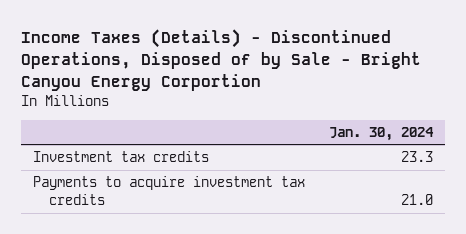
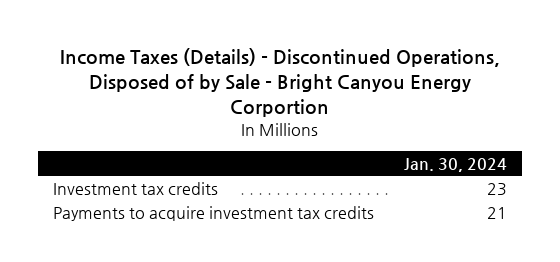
[401,151,434,163] 23.3 -> [487,182,508,196] 23
[401,194,434,206] 21.0 -> [487,206,508,219] 21

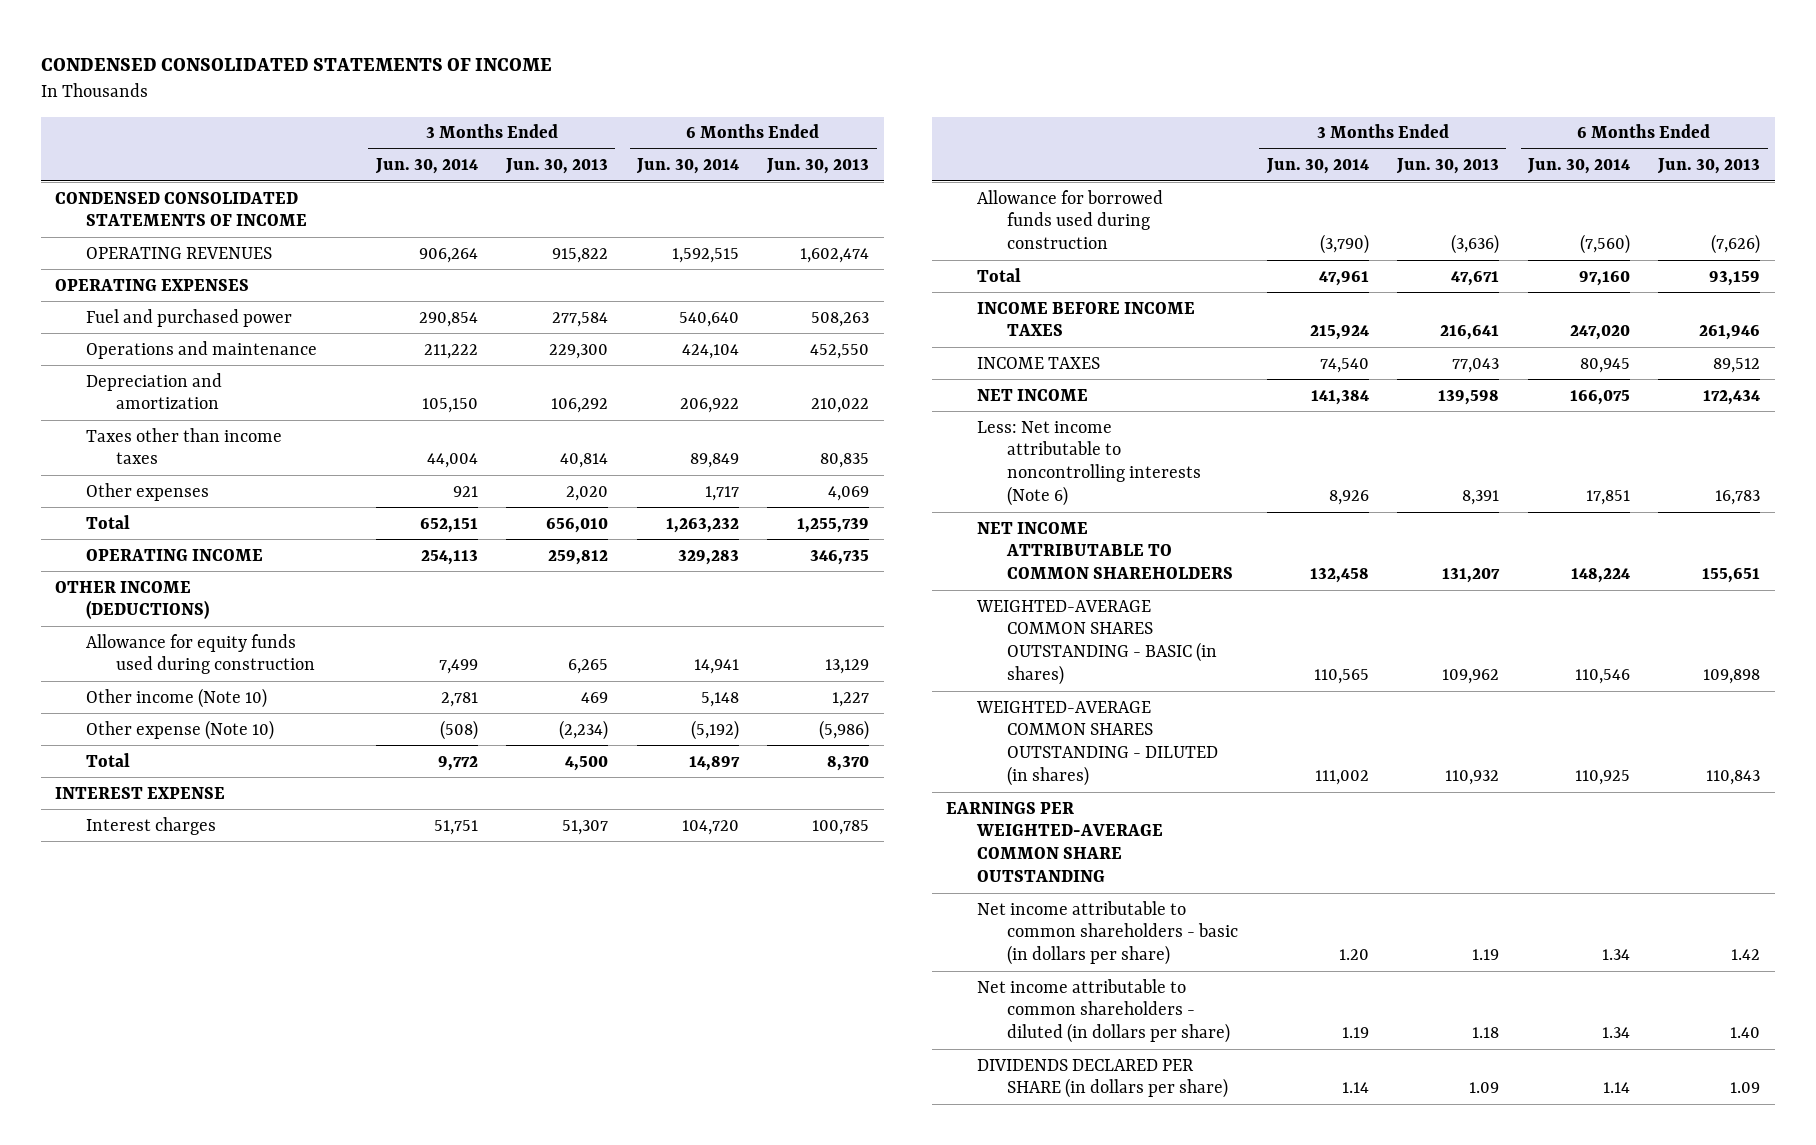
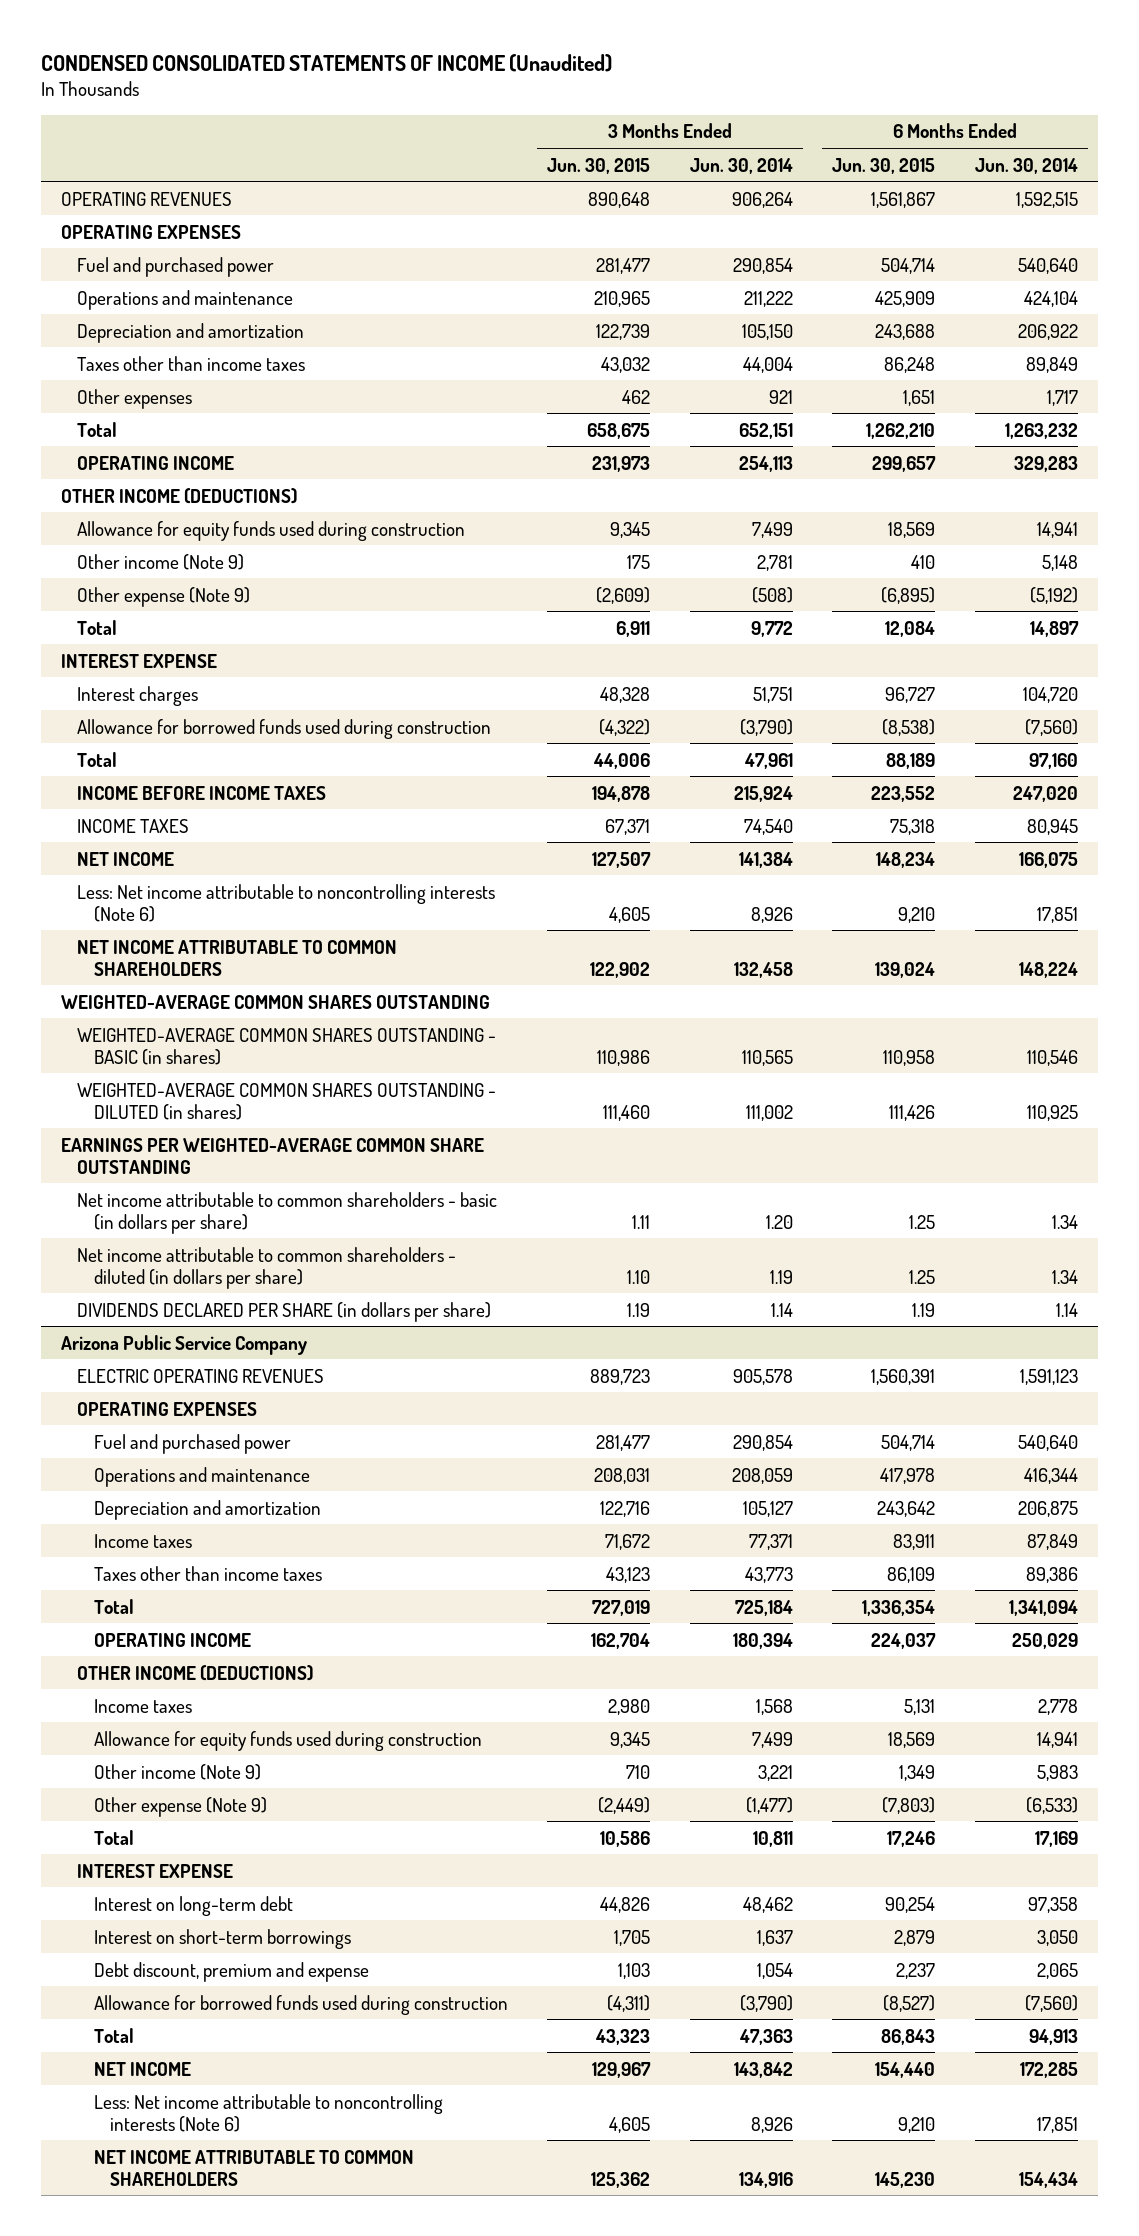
[41,58,553,72] CONDENSED CONSOLIDATED STATEMENTS OF INCOME -> [41,53,613,72] CONDENSED CONSOLIDATED STATEMENTS OF INCOME (Unaudited)
[505,158,609,175] Jun. 30, 2013 -> none
[766,158,870,175] Jun. 30, 2013 -> none
none -> [547,157,651,174] Jun. 30, 2015
none -> [832,157,936,174] Jun. 30, 2015
[55,191,307,227] CONDENSED CONSOLIDATED STATEMENTS OF INCOME -> none
[85,687,267,708] Other income (Note 10) -> [77,553,245,570] Other income (Note 9)
[85,719,274,740] Other expense (Note 10) -> [77,586,251,607] Other expense (Note 9)
none -> [61,994,491,1009] WEIGHTED-AVERAGE COMMON SHARES OUTSTANDING
none -> [61,1334,308,1355] Arizona Public Service Company
none -> [77,1368,325,1383] ELECTRIC OPERATING REVENUES
none -> [77,1401,258,1416] OPERATING EXPENSES
none -> [93,1433,291,1454] Fuel and purchased power
none -> [93,1466,310,1487] Operations and maintenance
none -> [93,1499,321,1520] Depreciation and amortization
none -> [93,1533,192,1548] Income taxes
none -> [93,1565,322,1581] Taxes other than income taxes
none -> [93,1598,134,1614] Total
none -> [93,1632,251,1647] OPERATING INCOME
none -> [77,1664,314,1681] OTHER INCOME (DEDUCTIONS)
none -> [93,1698,192,1713] Income taxes
none -> [93,1730,482,1751] Allowance for equity funds used during construction
none -> [93,1763,261,1780] Other income (Note 9)
none -> [93,1796,267,1817] Other expense (Note 9)
none -> [93,1829,134,1845] Total
none -> [77,1863,234,1878] INTEREST EXPENSE
none -> [93,1895,293,1916] Interest on long-term debt
none -> [93,1928,351,1949] Interest on short-term borrowings
none -> [93,1961,369,1982] Debt discount, premium and expense
none -> [93,1994,508,2015] Allowance for borrowed funds used during construction
none -> [93,2027,134,2043] Total
none -> [93,2061,191,2076] NET INCOME
none -> [93,2093,443,2132] Less: Net income attributable to noncontrolling interests (Note 6)
none -> [93,2149,414,2186] NET INCOME ATTRIBUTABLE TO COMMON SHAREHOLDERS

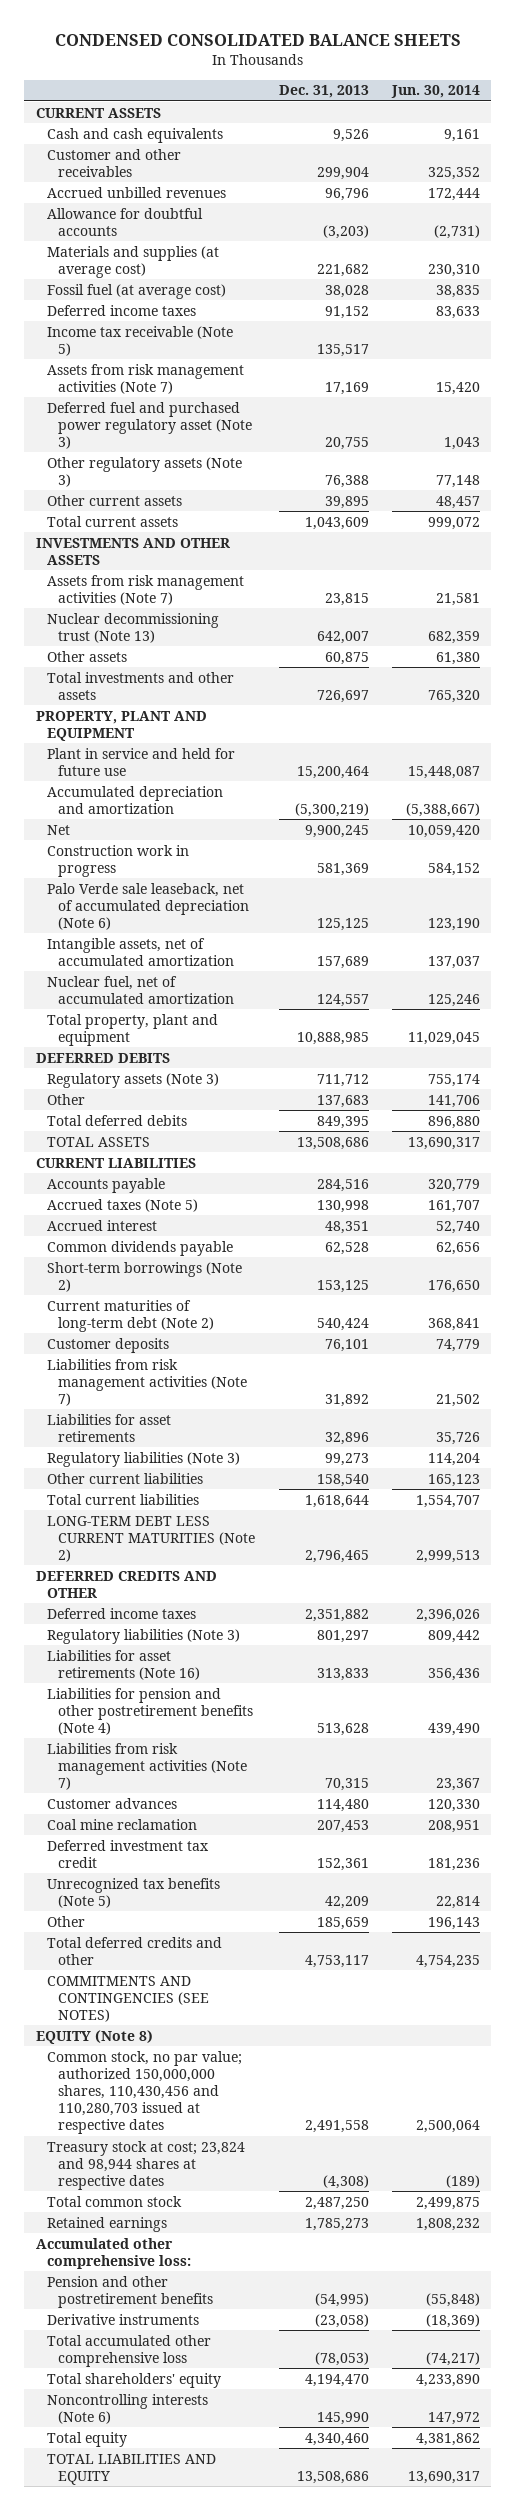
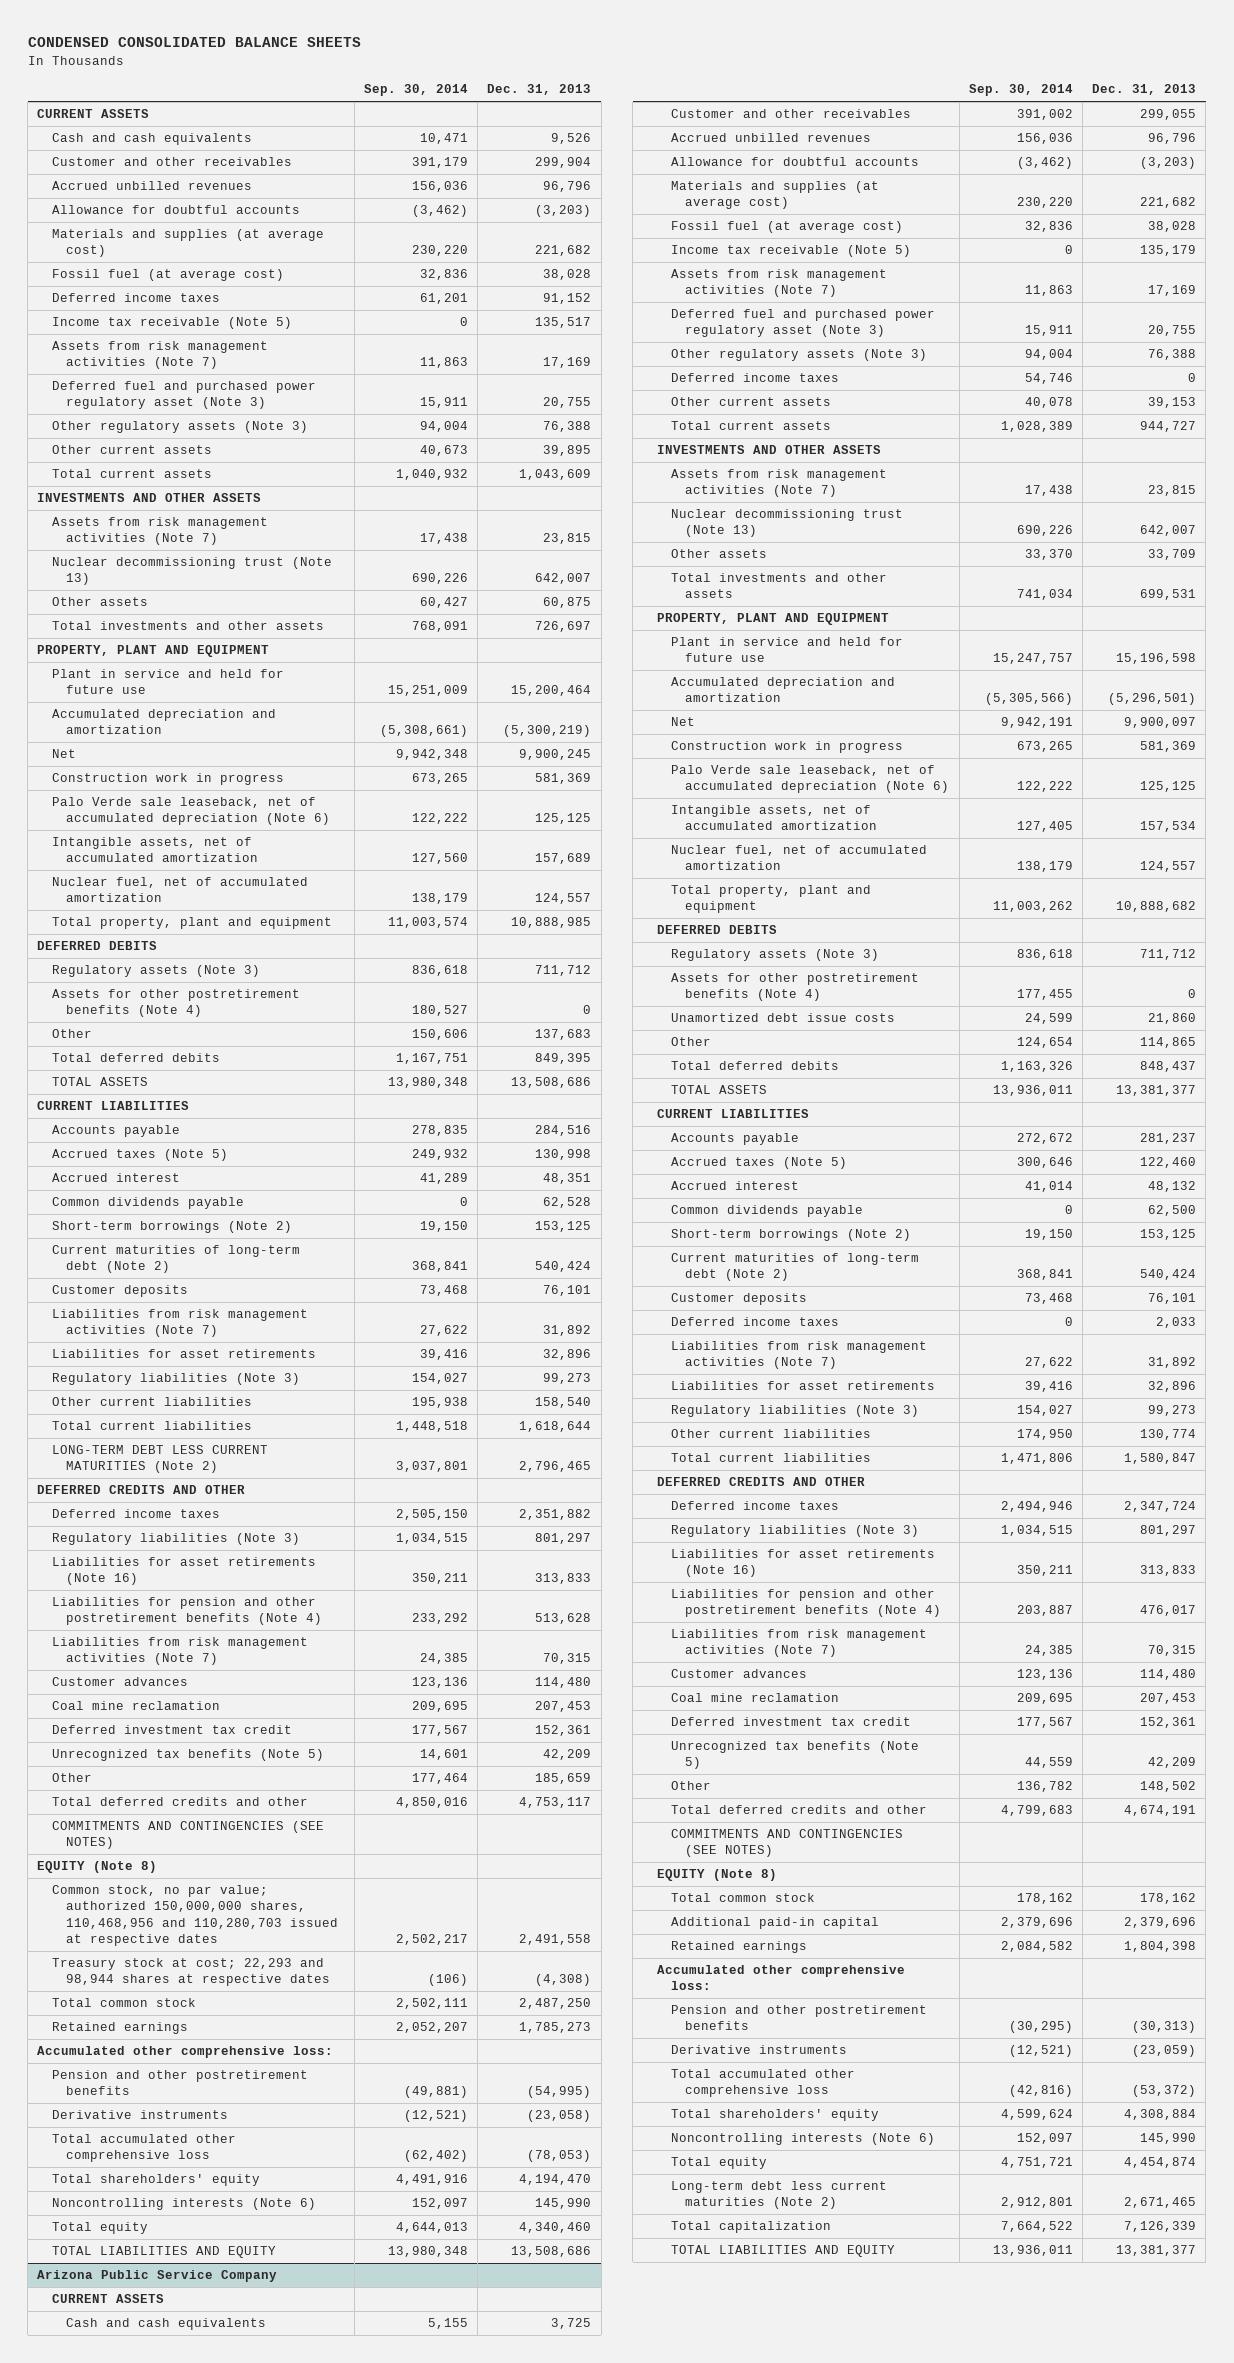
[390,85,480,99] Jun. 30, 2014 -> none
none -> [363,84,468,97] Sep. 30, 2014
none -> [51,989,300,1018] Assets for other postretirement benefits (Note 4)
[47,2050,243,2134] Common stock, no par value; authorized 150,000,000 shares, 110,430,456 and 110,280,703 issued at respective dates -> [51,1885,339,1946] Common stock, no par value; authorized 150,000,000 shares, 110,468,956 and 110,280,703 issued at respective dates
[47,2140,246,2190] Treasury stock at cost; 23,824 and 98,944 shares at respective dates -> [51,1958,331,1987] Treasury stock at cost; 22,293 and 98,944 shares at respective dates
none -> [37,2270,278,2283] Arizona Public Service Company
none -> [51,2294,164,2304] CURRENT ASSETS
none -> [66,2318,267,2331] Cash and cash equivalents
none -> [671,109,912,119] Customer and other receivables
none -> [671,133,872,143] Accrued unbilled revenues
none -> [671,157,920,167] Allowance for doubtful accounts
none -> [671,181,880,210] Materials and supplies (at average cost)
none -> [671,221,904,234] Fossil fuel (at average cost)
none -> [671,245,912,258] Income tax receivable (Note 5)
none -> [671,269,888,298] Assets from risk management activities (Note 7)
none -> [671,309,936,338] Deferred fuel and purchased power regulatory asset (Note 3)
none -> [671,349,928,362] Other regulatory assets (Note 3)
none -> [671,373,840,383] Deferred income taxes
none -> [671,397,832,407] Other current assets
none -> [671,421,832,431] Total current assets
none -> [656,445,881,455] INVESTMENTS AND OTHER ASSETS
none -> [671,469,888,498] Assets from risk management activities (Note 7)
none -> [671,509,904,538] Nuclear decommissioning trust (Note 13)
none -> [671,549,768,559] Other assets
none -> [671,573,888,599] Total investments and other assets
none -> [656,613,889,626] PROPERTY, PLANT AND EQUIPMENT
none -> [671,637,904,663] Plant in service and held for future use
none -> [671,677,896,703] Accumulated depreciation and amortization
none -> [671,717,696,727] Net
none -> [671,741,904,754] Construction work in progress
none -> [671,765,950,794] Palo Verde sale leaseback, net of accumulated depreciation (Note 6)
none -> [671,805,878,831] Intangible assets, net of accumulated amortization
none -> [671,845,928,871] Nuclear fuel, net of accumulated amortization
none -> [671,885,872,914] Total property, plant and equipment
none -> [656,925,777,935] DEFERRED DEBITS
none -> [671,949,880,962] Regulatory assets (Note 3)
none -> [671,973,920,1002] Assets for other postretirement benefits (Note 4)
none -> [671,1013,896,1023] Unamortized debt issue costs
none -> [671,1037,712,1047] Other
none -> [671,1061,840,1071] Total deferred debits
none -> [671,1085,768,1095] TOTAL ASSETS
none -> [656,1109,809,1119] CURRENT LIABILITIES
none -> [671,1133,800,1146] Accounts payable
none -> [671,1157,848,1170] Accrued taxes (Note 5)
none -> [671,1181,800,1191] Accrued interest
none -> [671,1205,864,1218] Common dividends payable
none -> [671,1229,912,1242] Short-term borrowings (Note 2)
none -> [671,1253,920,1282] Current maturities of long-term debt (Note 2)
none -> [671,1293,808,1306] Customer deposits
none -> [671,1317,840,1327] Deferred income taxes
none -> [671,1341,928,1370] Liabilities from risk management activities (Note 7)
none -> [671,1381,936,1391] Liabilities for asset retirements
none -> [671,1405,920,1418] Regulatory liabilities (Note 3)
none -> [671,1429,872,1439] Other current liabilities
none -> [671,1453,872,1463] Total current liabilities
none -> [656,1477,865,1487] DEFERRED CREDITS AND OTHER
none -> [671,1501,840,1511] Deferred income taxes
none -> [671,1525,920,1538] Regulatory liabilities (Note 3)
none -> [671,1549,936,1578] Liabilities for asset retirements (Note 16)
none -> [671,1589,942,1618] Liabilities for pension and other postretirement benefits (Note 4)
none -> [671,1629,928,1658] Liabilities from risk management activities (Note 7)
none -> [671,1669,808,1679] Customer advances
none -> [671,1693,840,1703] Coal mine reclamation
none -> [671,1717,912,1727] Deferred investment tax credit
none -> [671,1741,920,1770] Unrecognized tax benefits (Note 5)
none -> [671,1781,712,1791] Other
none -> [671,1805,928,1815] Total deferred credits and other
none -> [671,1829,904,1858] COMMITMENTS AND CONTINGENCIES (SEE NOTES)
none -> [656,1869,777,1882] EQUITY (Note 8)
none -> [671,1893,816,1903] Total common stock
none -> [671,1917,880,1930] Additional paid-in capital
none -> [671,1941,808,1954] Retained earnings
none -> [656,1965,905,1991] Accumulated other comprehensive loss:
none -> [671,2005,928,2031] Pension and other postretirement benefits
none -> [671,2045,848,2055] Derivative instruments
none -> [671,2069,856,2098] Total accumulated other comprehensive loss
none -> [671,2109,880,2122] Total shareholders' equity
none -> [671,2133,936,2146] Noncontrolling interests (Note 6)
none -> [671,2157,768,2170] Total equity
none -> [671,2181,888,2210] Long-term debt less current maturities (Note 2)
none -> [671,2221,832,2234] Total capitalization
none -> [671,2245,896,2258] TOTAL LIABILITIES AND EQUITY

